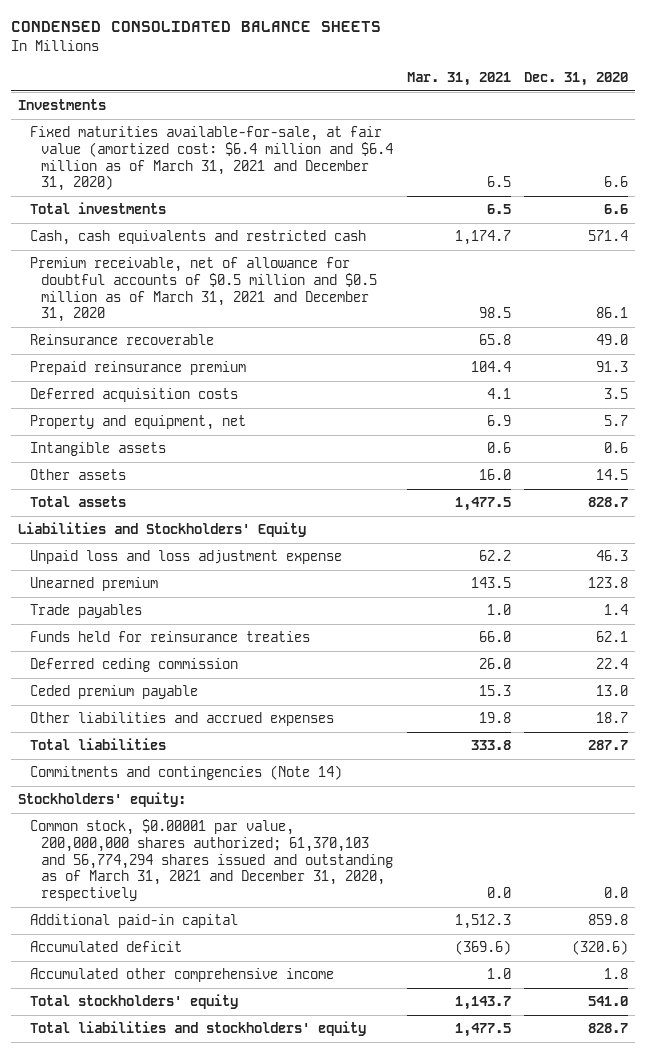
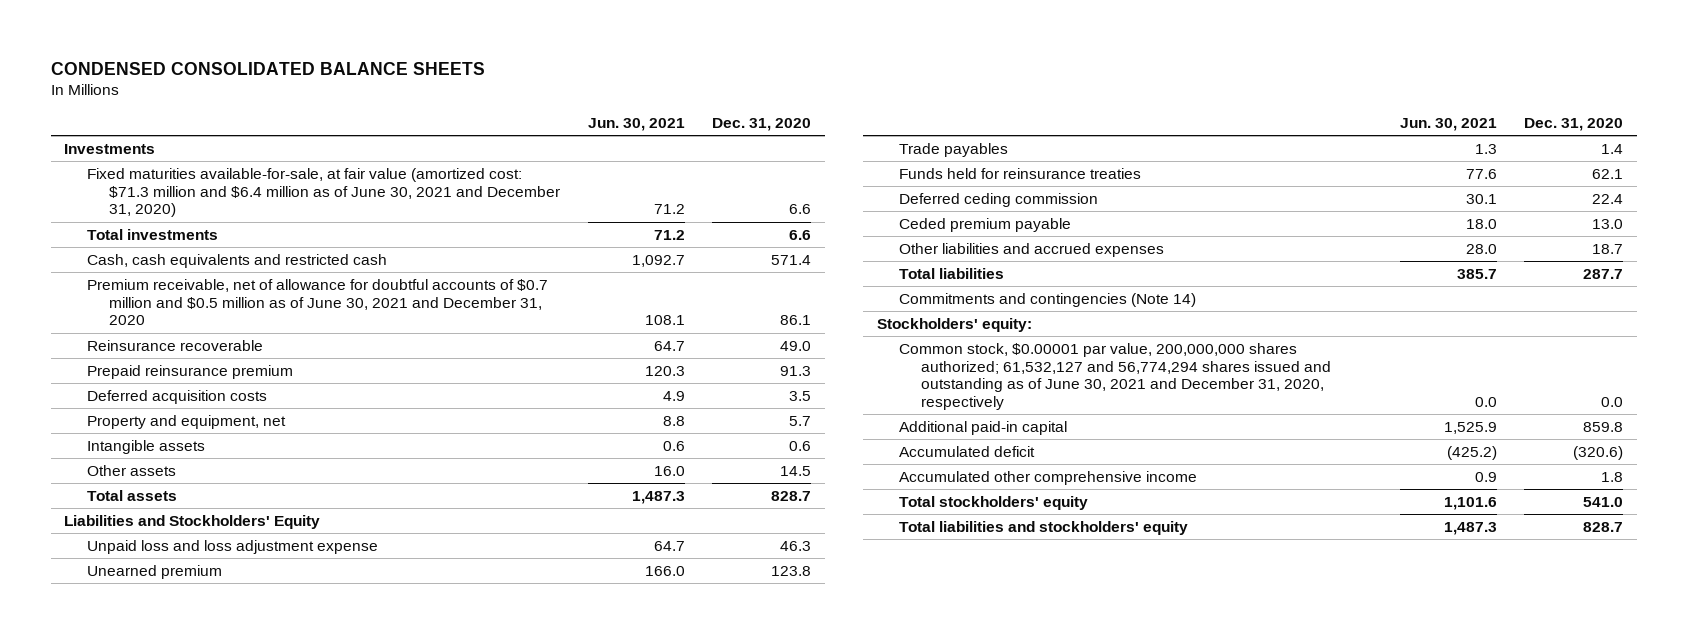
[406,72,511,87] Mar. 31, 2021 -> none
none -> [587,118,685,132] Jun. 30, 2021
[29,126,393,192] Fixed maturities available-for-sale, at fair value (amortized cost: $6.4 million and $6.4 million as of March 31, 2021 and December 31, 2020) -> [86,167,561,218] Fixed maturities available-for-sale, at fair value (amortized cost: $71.3 million and $6.4 million as of June 30, 2021 and December 31, 2020)
[29,257,377,323] Premium receivable, net of allowance for doubtful accounts of $0.5 million and $0.5 million as of March 31, 2021 and December 31, 2020 -> [86,278,548,326] Premium receivable, net of allowance for doubtful accounts of $0.7 million and $0.5 million as of June 30, 2021 and December 31, 2020
[29,819,393,902] Common stock, $0.00001 par value, 200,000,000 shares authorized; 61,370,103 and 56,774,294 shares issued and outstanding as of March 31, 2021 and December 31, 2020, respectively -> [898,342,1332,411] Common stock, $0.00001 par value, 200,000,000 shares authorized; 61,532,127 and 56,774,294 shares issued and outstanding as of June 30, 2021 and December 31, 2020, respectively

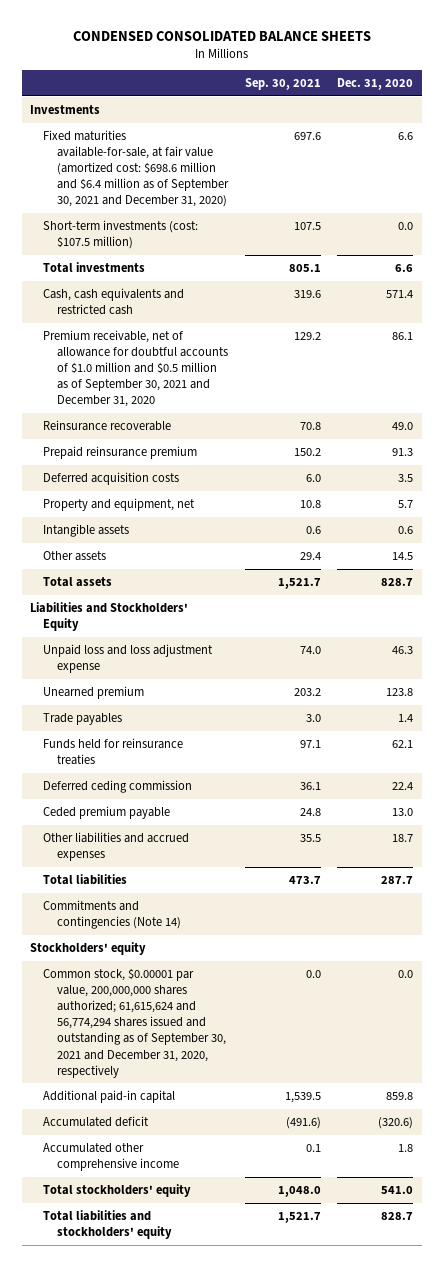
[587,118,685,132] Jun. 30, 2021 -> none
none -> [244,78,321,91] Sep. 30, 2021
[86,167,561,218] Fixed maturities available-for-sale, at fair value (amortized cost: $71.3 million and $6.4 million as of June 30, 2021 and December 31, 2020) -> [43,129,229,208] Fixed maturities available-for-sale, at fair value (amortized cost: $698.6 million and $6.4 million as of September 30, 2021 and December 31, 2020)
none -> [43,219,199,250] Short-term investments (cost: $107.5 million)
[86,278,548,326] Premium receivable, net of allowance for doubtful accounts of $0.7 million and $0.5 million as of June 30, 2021 and December 31, 2020 -> [43,329,228,408] Premium receivable, net of allowance for doubtful accounts of $1.0 million and $0.5 million as of September 30, 2021 and December 31, 2020
[876,317,1032,332] Stockholders' equity: -> [30,941,147,955] Stockholders' equity
[898,342,1332,411] Common stock, $0.00001 par value, 200,000,000 shares authorized; 61,532,127 and 56,774,294 shares issued and outstanding as of June 30, 2021 and December 31, 2020, respectively -> [43,967,226,1078] Common stock, $0.00001 par value, 200,000,000 shares authorized; 61,615,624 and 56,774,294 shares issued and outstanding as of September 30, 2021 and December 31, 2020, respectively

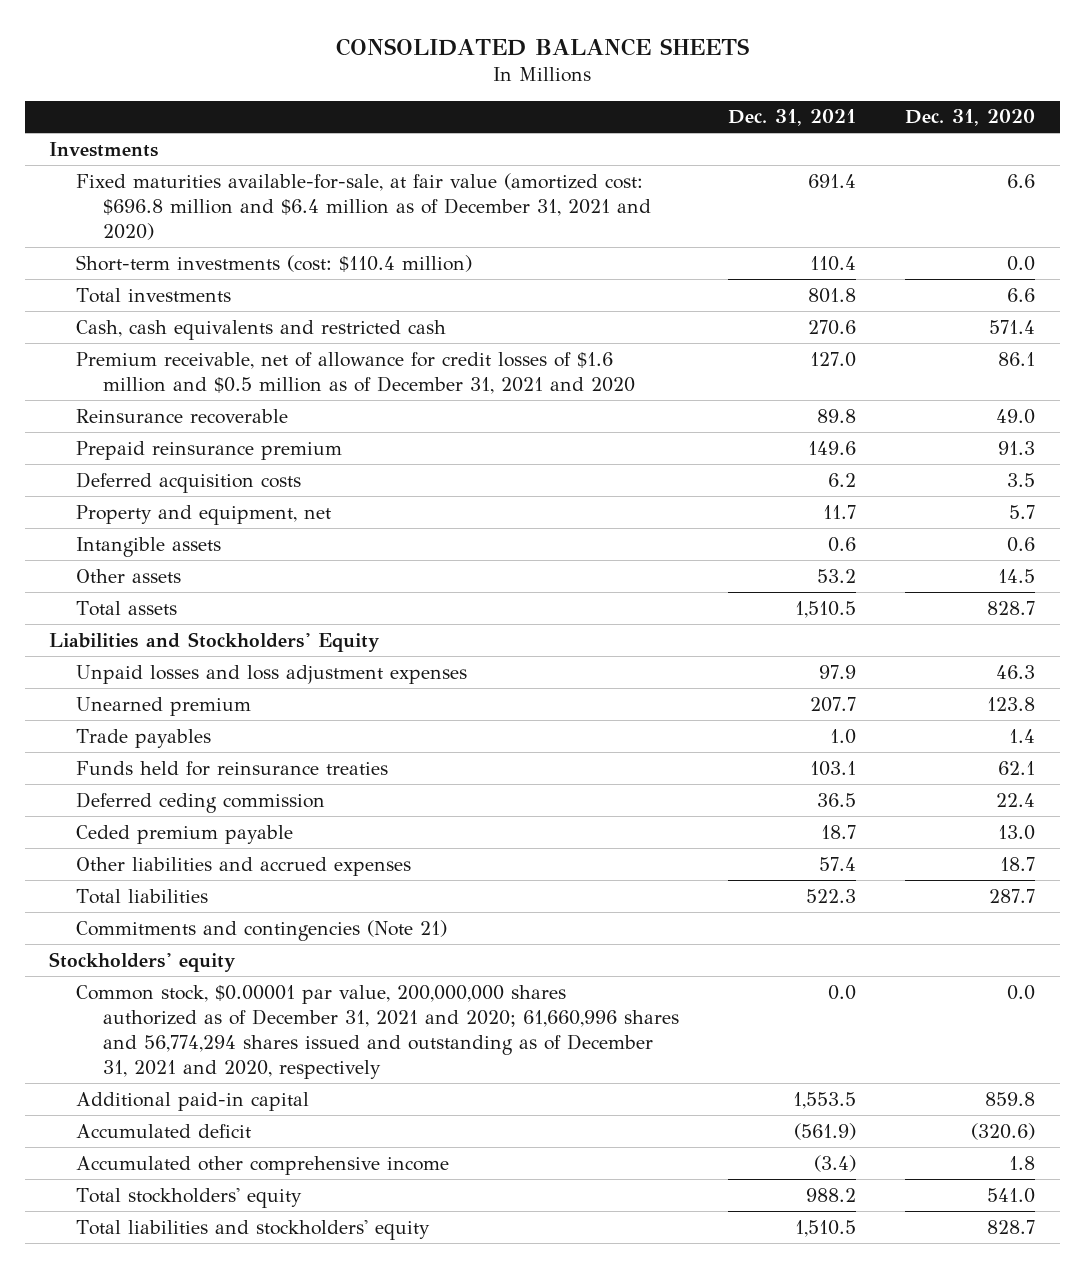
[72,31,371,42] CONDENSED CONSOLIDATED BALANCE SHEETS -> [336,37,750,56] CONSOLIDATED BALANCE SHEETS
[244,78,321,91] Sep. 30, 2021 -> none
none -> [728,109,857,127] Dec. 31, 2021
[43,129,229,208] Fixed maturities available-for-sale, at fair value (amortized cost: $698.6 million and $6.4 million as of September 30, 2021 and December 31, 2020) -> [76,172,652,240] Fixed maturities available-for-sale, at fair value (amortized cost: $696.8 million and $6.4 million as of December 31, 2021 and 2020)
[43,219,199,250] Short-term investments (cost: $107.5 million) -> [76,254,473,272] Short-term investments (cost: $110.4 million)
[43,329,228,408] Premium receivable, net of allowance for doubtful accounts of $1.0 million and $0.5 million as of September 30, 2021 and December 31, 2020 -> [76,351,636,394] Premium receivable, net of allowance for credit losses of $1.6 million and $0.5 million as of December 31, 2021 and 2020
[43,643,214,674] Unpaid loss and loss adjustment expense -> [76,664,468,684] Unpaid losses and loss adjustment expenses
[43,899,181,930] Commitments and contingencies (Note 14) -> [76,919,448,941] Commitments and contingencies (Note 21)
[43,967,226,1078] Common stock, $0.00001 par value, 200,000,000 shares authorized; 61,615,624 and 56,774,294 shares issued and outstanding as of September 30, 2021 and December 31, 2020, respectively -> [76,984,680,1079] Common stock, $0.00001 par value, 200,000,000 shares authorized as of December 31, 2021 and 2020; 61,660,996 shares and 56,774,294 shares issued and outstanding as of December 31, 2021 and 2020, respectively

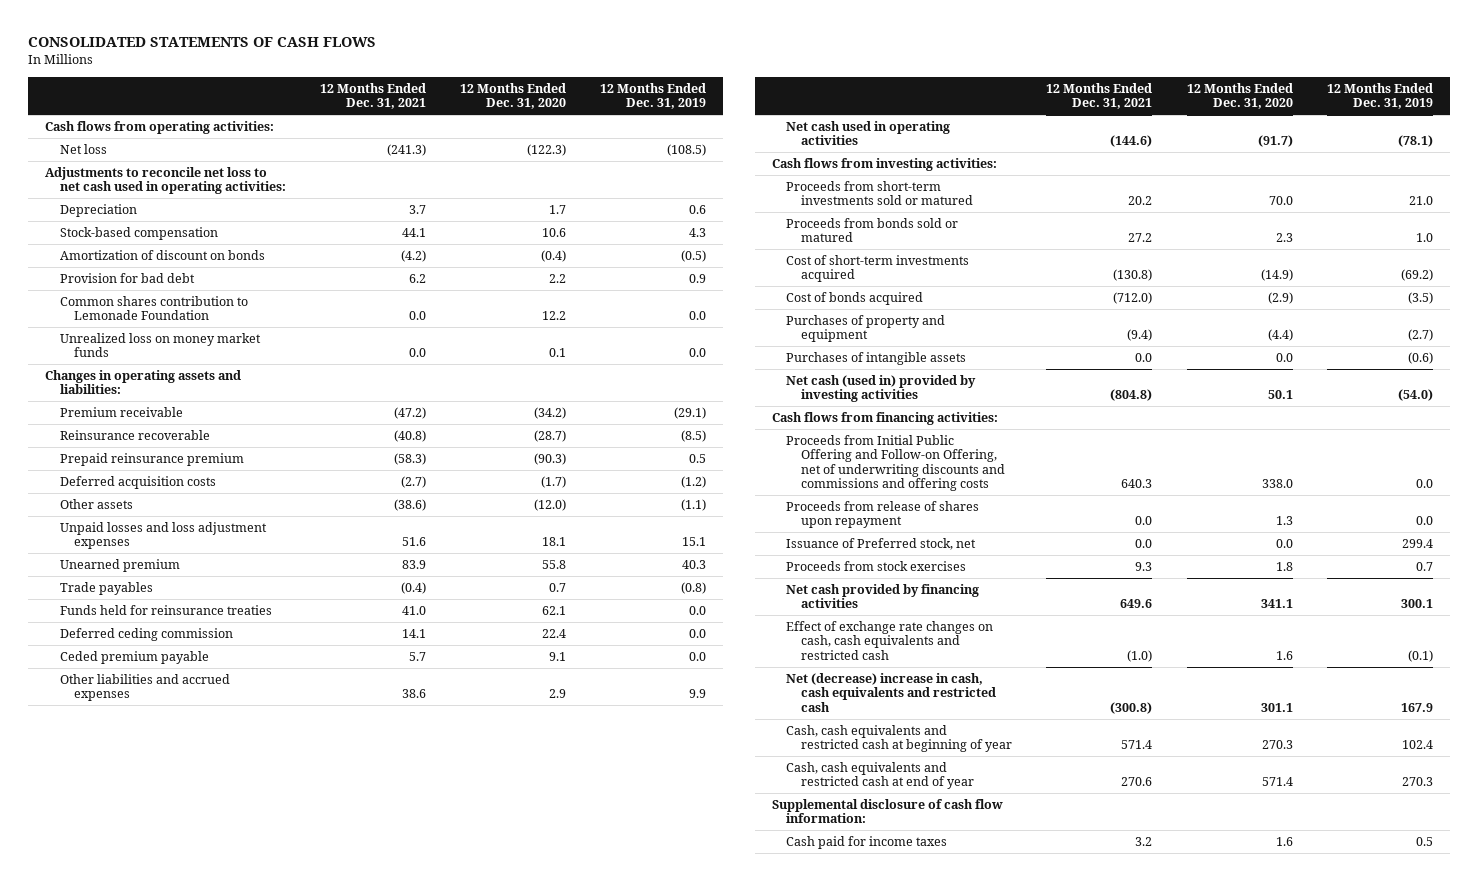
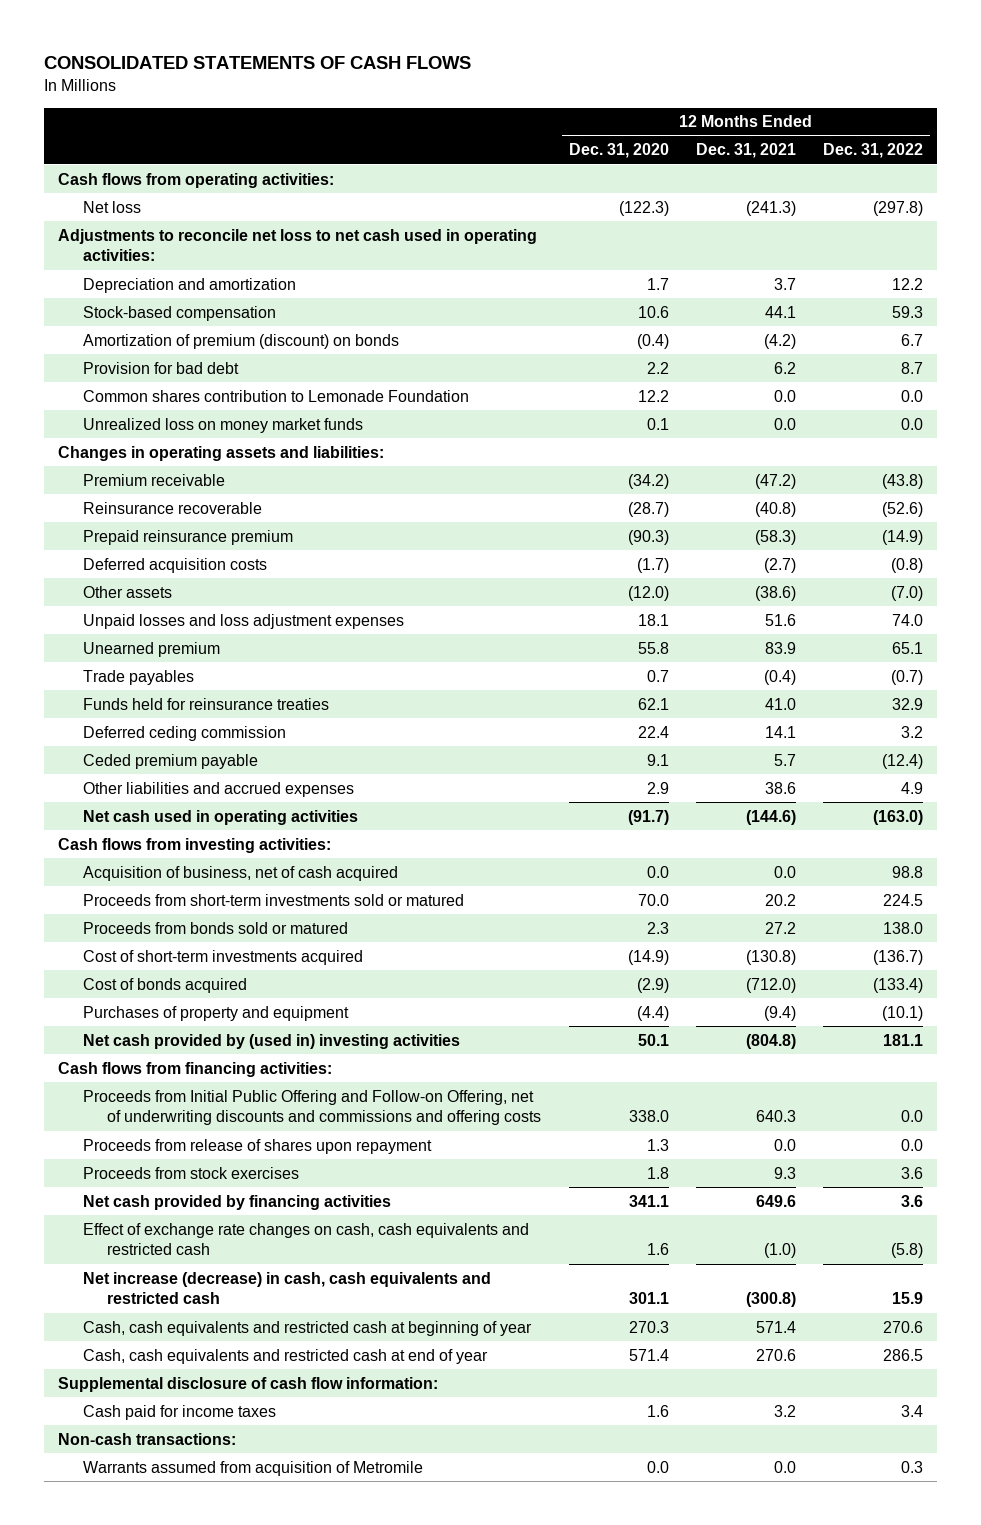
[600,82,707,110] 12 Months Ended Dec. 31, 2019 -> none
none -> [823,143,924,159] Dec. 31, 2022
[59,204,137,218] Depreciation -> [82,277,296,293] Depreciation and amortization
[59,250,265,261] Amortization of discount on bonds -> [82,333,399,349] Amortization of premium (discount) on bonds
none -> [82,865,398,881] Acquisition of business, net of cash acquired
[786,352,967,366] Purchases of intangible assets -> none
[786,375,977,403] Net cash (used in) provided by investing activities -> [82,1033,460,1049] Net cash provided by (used in) investing activities
[786,538,977,551] Issuance of Preferred stock, net -> none
[786,673,996,712] Net (decrease) increase in cash, cash equivalents and restricted cash -> [82,1271,491,1305] Net increase (decrease) in cash, cash equivalents and restricted cash
none -> [57,1432,236,1445] Non-cash transactions:
none -> [82,1460,423,1476] Warrants assumed from acquisition of Metromile

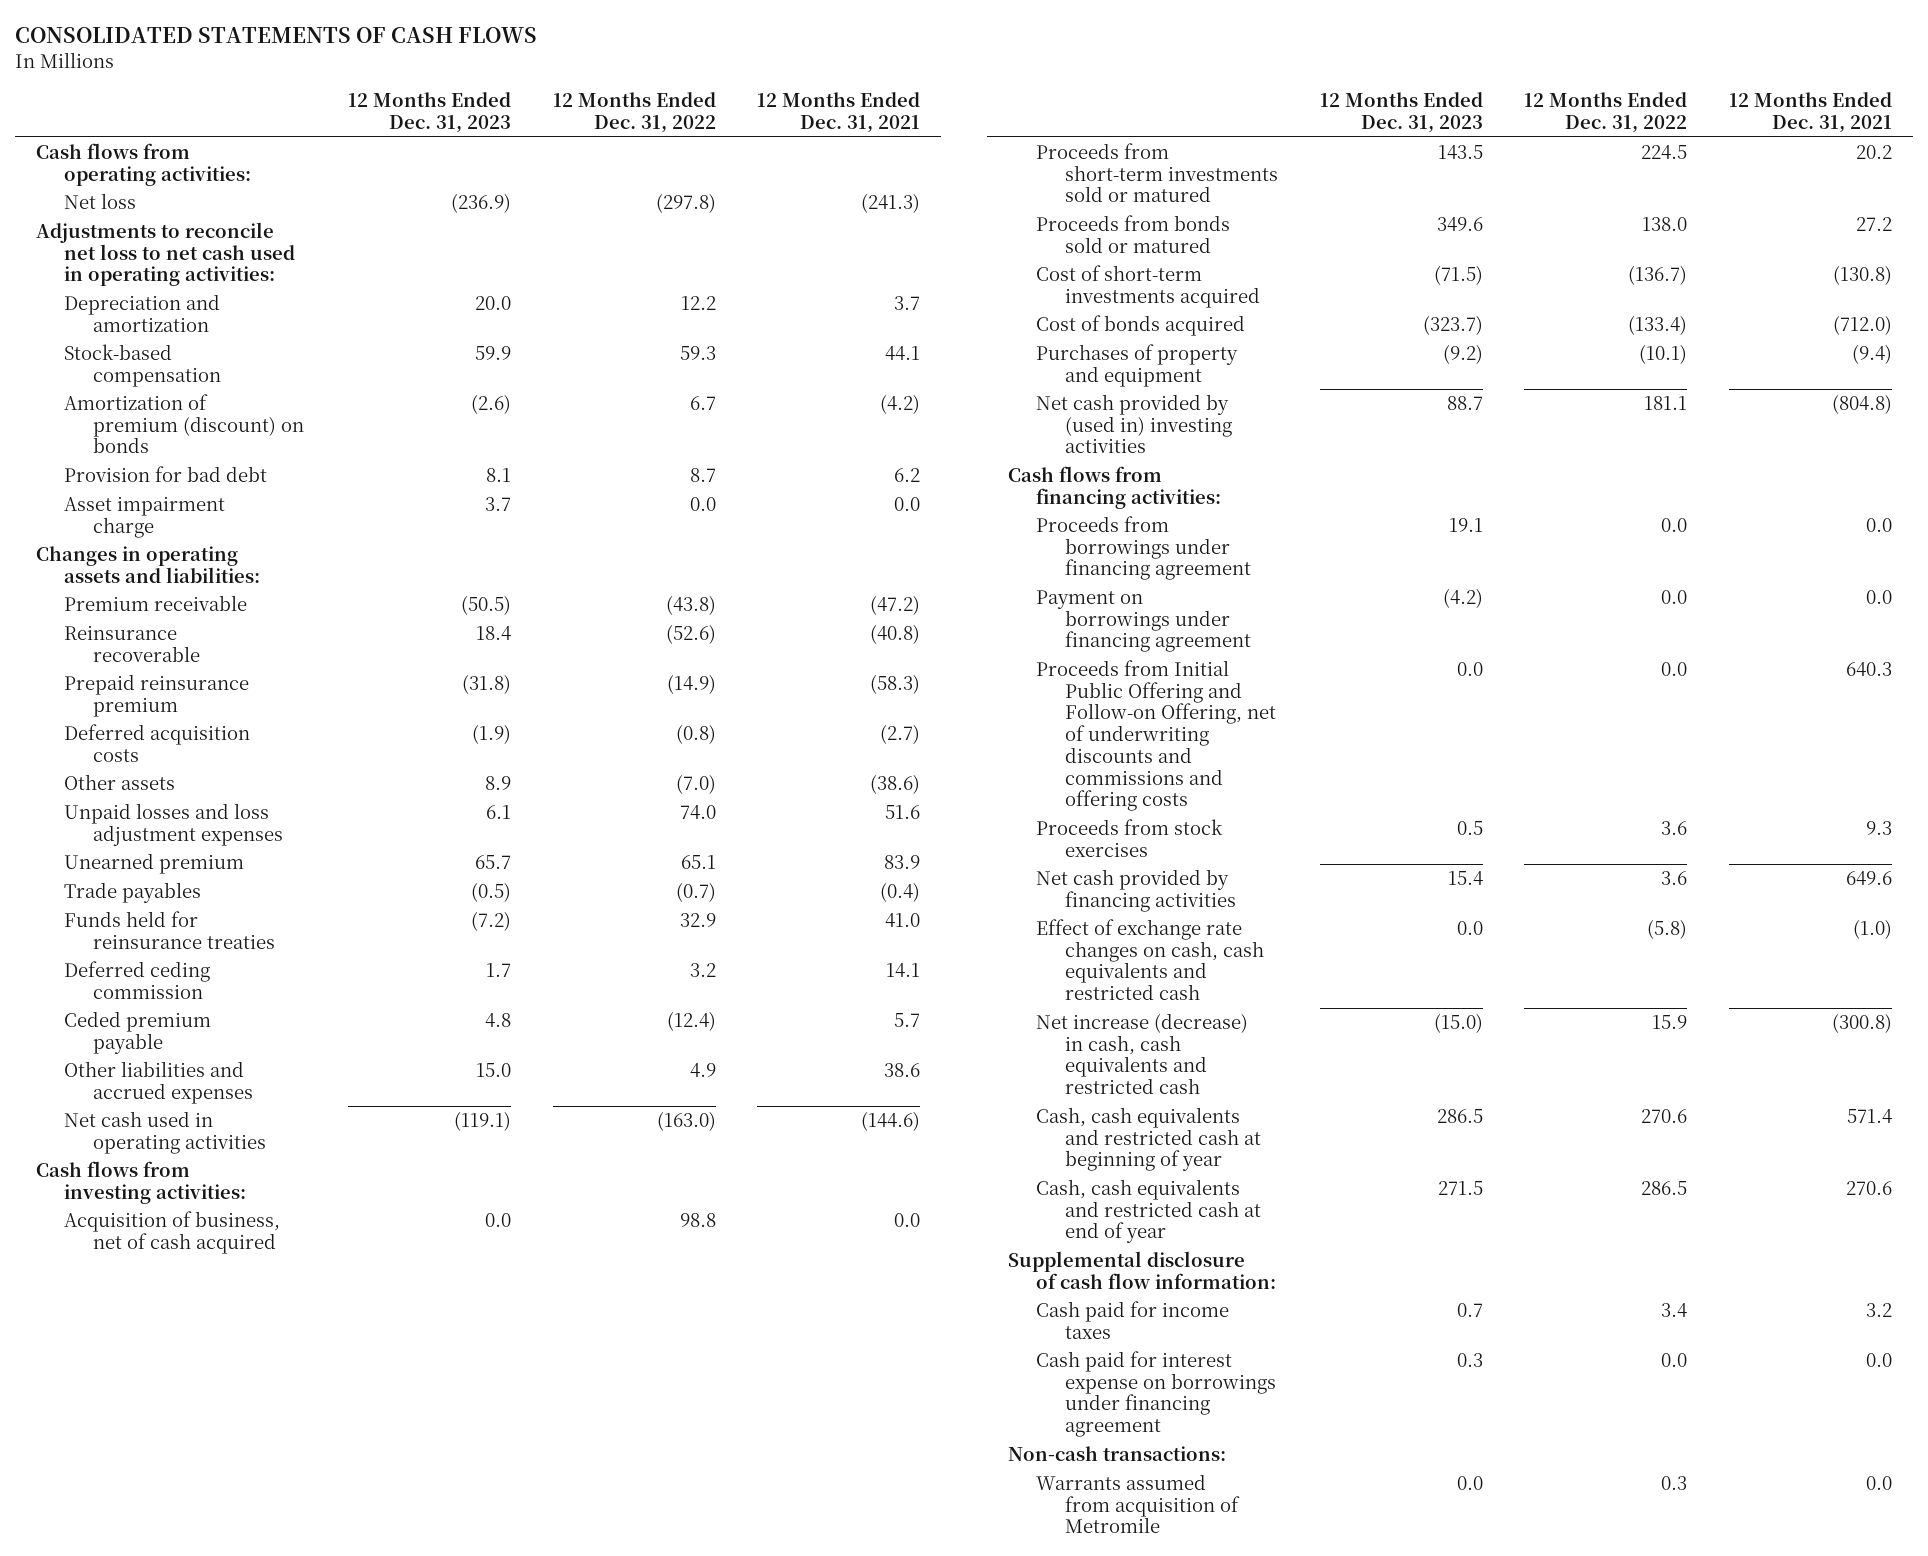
[568,143,669,159] Dec. 31, 2020 -> none
none -> [347,92,511,134] 12 Months Ended Dec. 31, 2023
[82,389,469,402] Common shares contribution to Lemonade Foundation -> none
[82,417,363,433] Unrealized loss on money market funds -> none
none -> [64,496,226,538] Asset impairment charge
none -> [1036,516,1251,581] Proceeds from borrowings under financing agreement
none -> [1036,590,1251,653] Payment on borrowings under financing agreement
[82,1138,432,1154] Proceeds from release of shares upon repayment -> none
none -> [1036,1351,1276,1438] Cash paid for interest expense on borrowings under financing agreement

